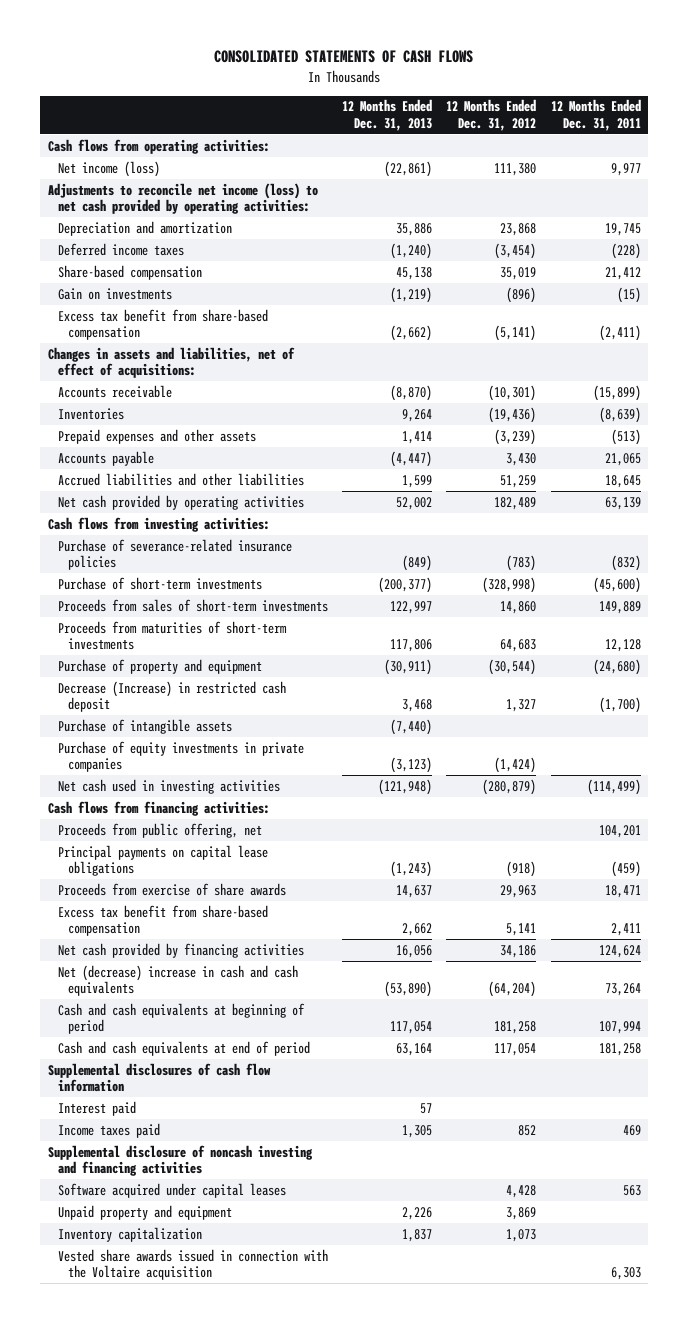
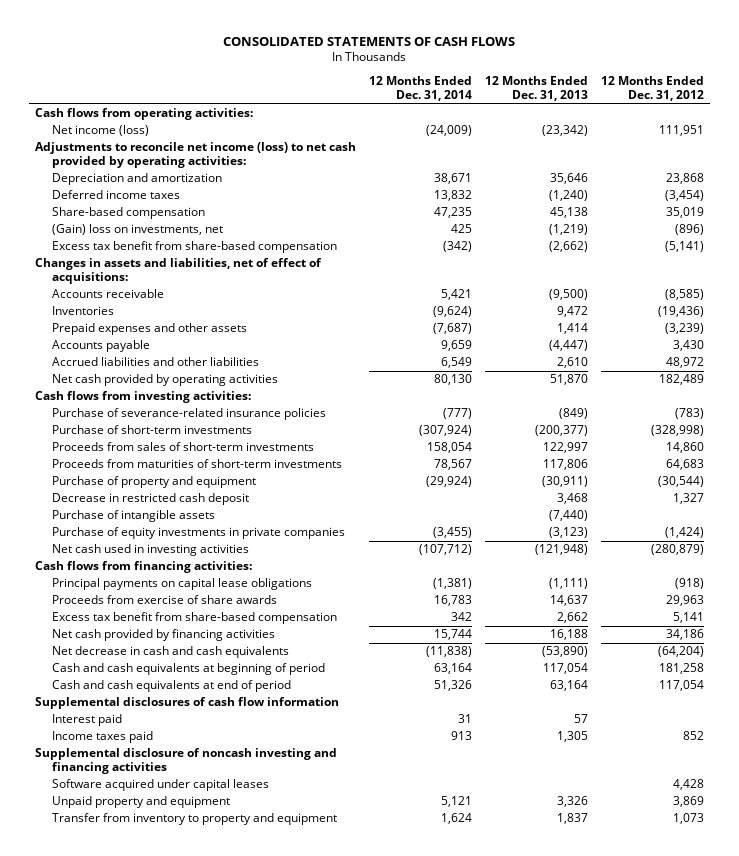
[550,99,641,131] 12 Months Ended Dec. 31, 2011 -> none
none -> [368,76,472,102] 12 Months Ended Dec. 31, 2014
[383,160,432,177] (22,861) -> [541,125,588,137] (23,342)
[494,162,537,176] 111,380 -> [658,125,704,137] 111,951
[395,222,432,236] 35,886 -> [549,173,588,185] 35,646
[57,287,172,300] Gain on investments -> [51,224,223,236] (Gain) loss on investments, net
[389,384,432,401] (8,870) -> [548,289,588,301] (9,500)
[488,384,537,401] (10,301) -> [664,289,704,301] (8,585)
[401,408,432,422] 9,264 -> [556,306,588,318] 9,472
[401,474,432,488] 1,599 -> [556,357,588,369] 2,610
[500,474,537,488] 51,259 -> [665,357,704,369] 48,972
[395,496,432,510] 52,002 -> [549,374,588,386] 51,870
[57,680,286,713] Decrease (Increase) in restricted cash deposit -> [51,493,249,506] Decrease in restricted cash deposit
[57,822,262,838] Proceeds from public offering, net -> none
[389,861,432,878] (1,243) -> [548,578,588,590] (1,111)
[395,944,432,958] 16,056 -> [549,629,588,641] 16,188
[57,964,298,997] Net (decrease) increase in cash and cash equivalents -> [51,646,289,659] Net decrease in cash and cash equivalents
[57,1248,328,1281] Vested share awards issued in connection with the Voltaire acquisition -> none
[401,1206,432,1220] 2,226 -> [556,796,588,808] 3,326
[57,1226,202,1242] Inventory capitalization -> [51,813,337,826] Transfer from inventory to property and equipment

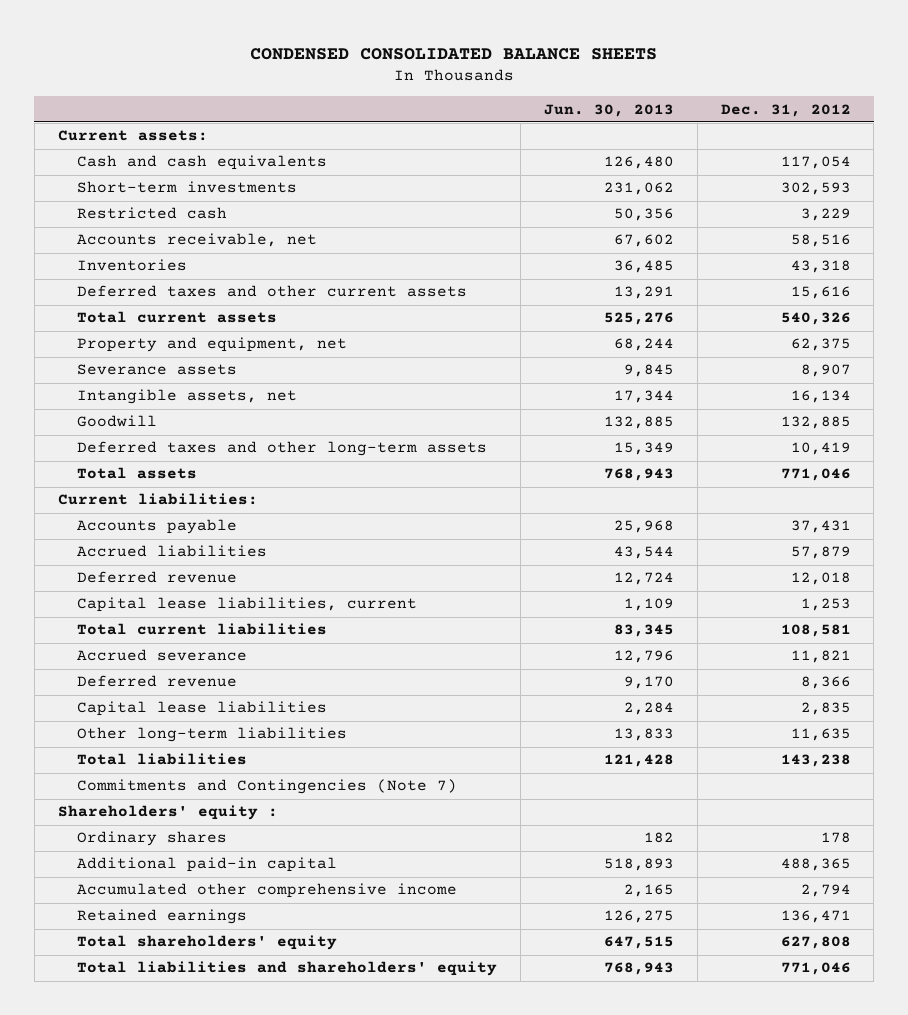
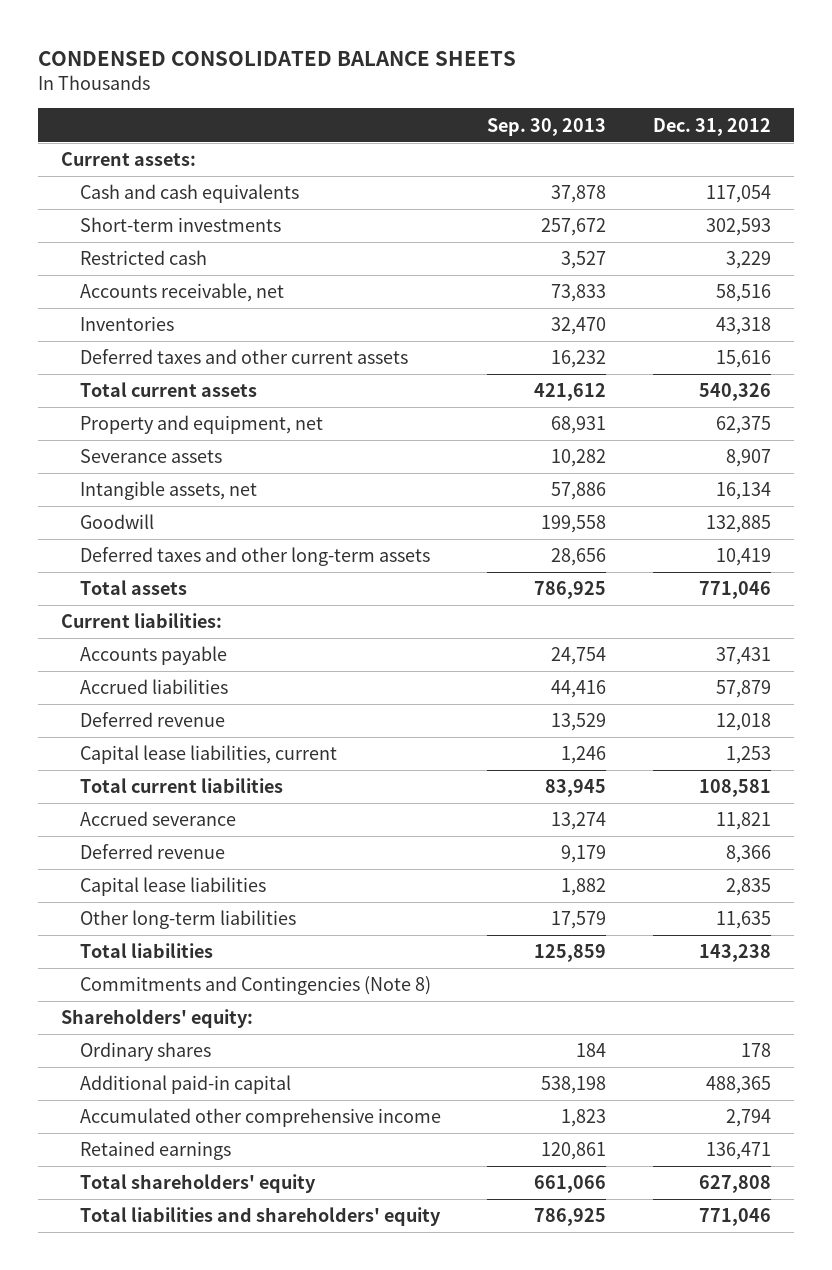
[543,103,674,117] Jun. 30, 2013 -> none
none -> [487,117,607,136] Sep. 30, 2013
[77,779,458,795] Commitments and Contingencies (Note 7) -> [79,976,431,996] Commitments and Contingencies (Note 8)
[57,805,278,821] Shareholders' equity : -> [61,1009,254,1029] Shareholders' equity:

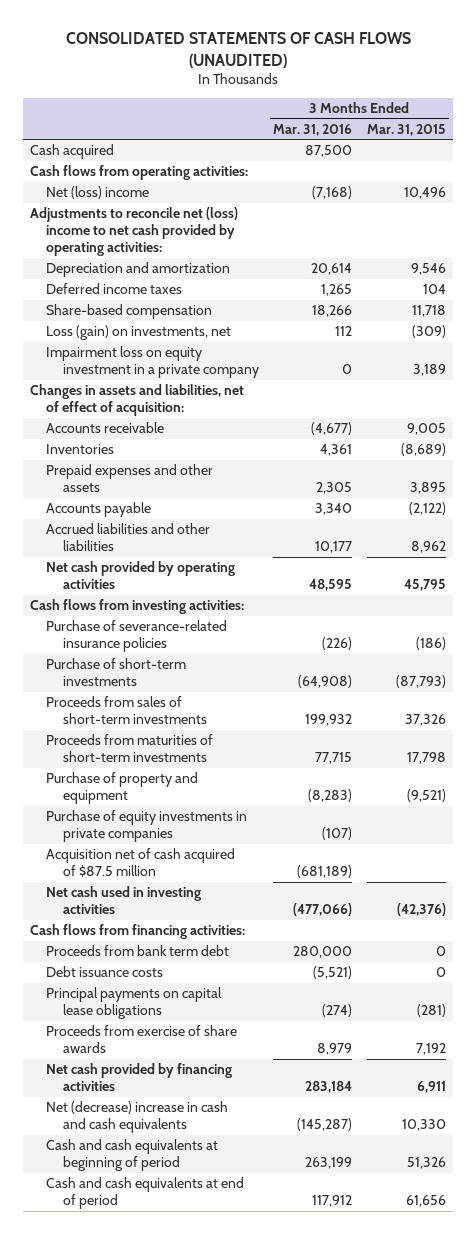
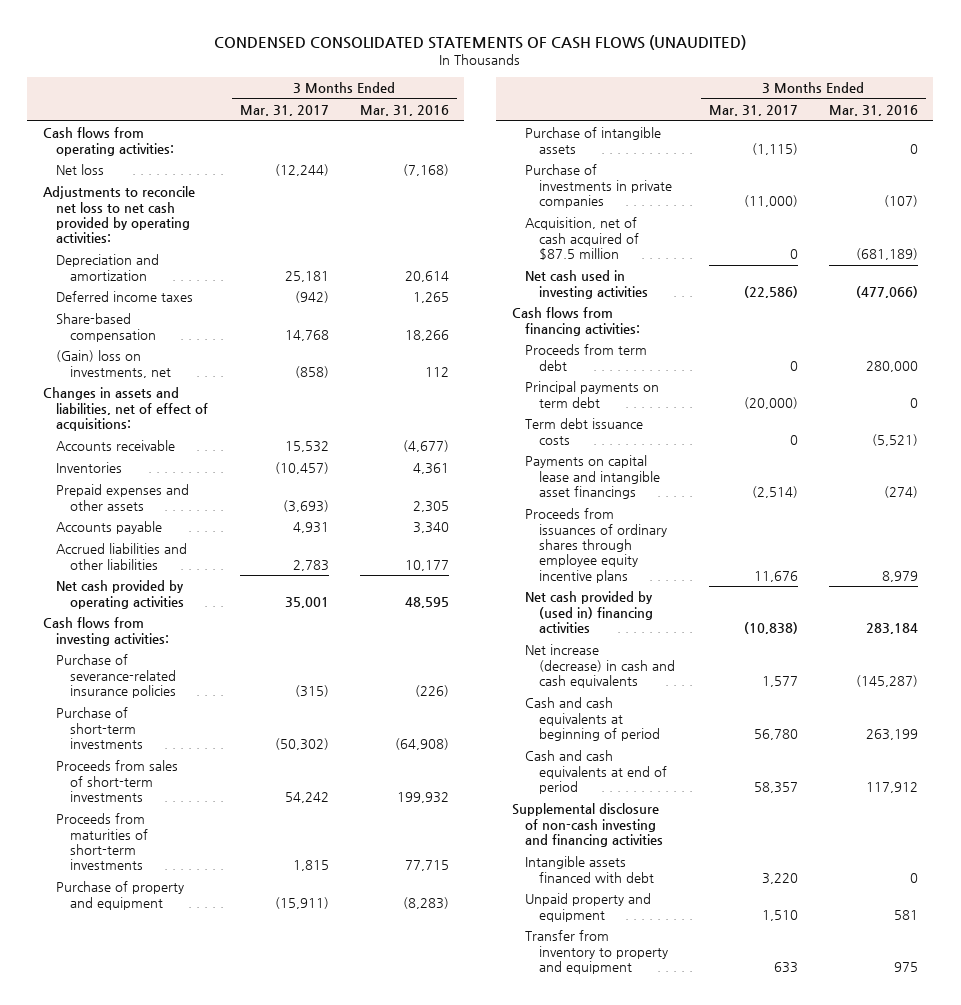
[65,32,411,68] CONSOLIDATED STATEMENTS OF CASH FLOWS (UNAUDITED) -> [214,34,747,50] CONDENSED CONSOLIDATED STATEMENTS OF CASH FLOWS (UNAUDITED)
[366,123,446,136] Mar. 31, 2015 -> none
none -> [239,105,329,117] Mar. 31, 2017
[29,144,114,160] Cash acquired -> none
[46,186,150,200] Net (loss) income -> [56,164,105,176] Net loss
[29,207,238,257] Adjustments to reconcile net (loss) income to net cash provided by operating activities: -> [42,186,195,244] Adjustments to reconcile net loss to net cash provided by operating activities:
[46,346,259,379] Impairment loss on equity investment in a private company -> none
[46,325,232,341] Loss (gain) on investments, net -> [56,350,171,378] (Gain) loss on investments, net
[29,384,244,417] Changes in assets and liabilities, net of effect of acquisition: -> [42,387,209,432] Changes in assets and liabilities, net of effect of acquisitions:
none -> [525,127,662,154] Purchase of intangible assets
[46,810,248,843] Purchase of equity investments in private companies -> [525,164,672,209] Purchase of investments in private companies
[46,848,236,878] Acquisition net of cash acquired of $87.5 million -> [525,217,639,261] Acquisition, net of cash acquired of $87.5 million
[46,945,230,957] Proceeds from bank term debt -> [525,344,648,371] Proceeds from term debt
none -> [525,381,660,408] Principal payments on term debt
[46,966,164,978] Debt issuance costs -> [525,418,644,445] Term debt issuance costs
[46,987,223,1020] Principal payments on capital lease obligations -> [525,455,660,500] Payments on capital lease and intangible asset financings
[46,1025,238,1054] Proceeds from exercise of share awards -> [525,508,667,583] Proceeds from issuances of ordinary shares through employee equity incentive plans
[46,1063,233,1092] Net cash provided by financing activities -> [525,591,654,634] Net cash provided by (used in) financing activities
[46,1101,229,1134] Net (decrease) increase in cash and cash equivalents -> [525,644,675,689] Net increase (decrease) in cash and cash equivalents
none -> [511,803,664,848] Supplemental disclosure of non-cash investing and financing activities
none -> [525,856,654,883] Intangible assets financed with debt
none -> [525,893,652,922] Unpaid property and equipment
none -> [525,930,668,975] Transfer from inventory to property and equipment

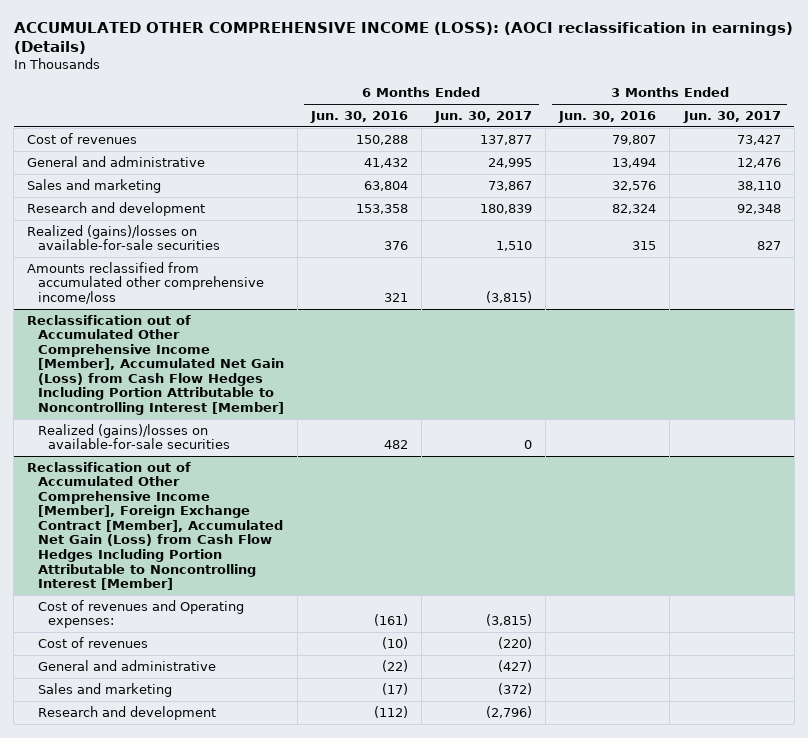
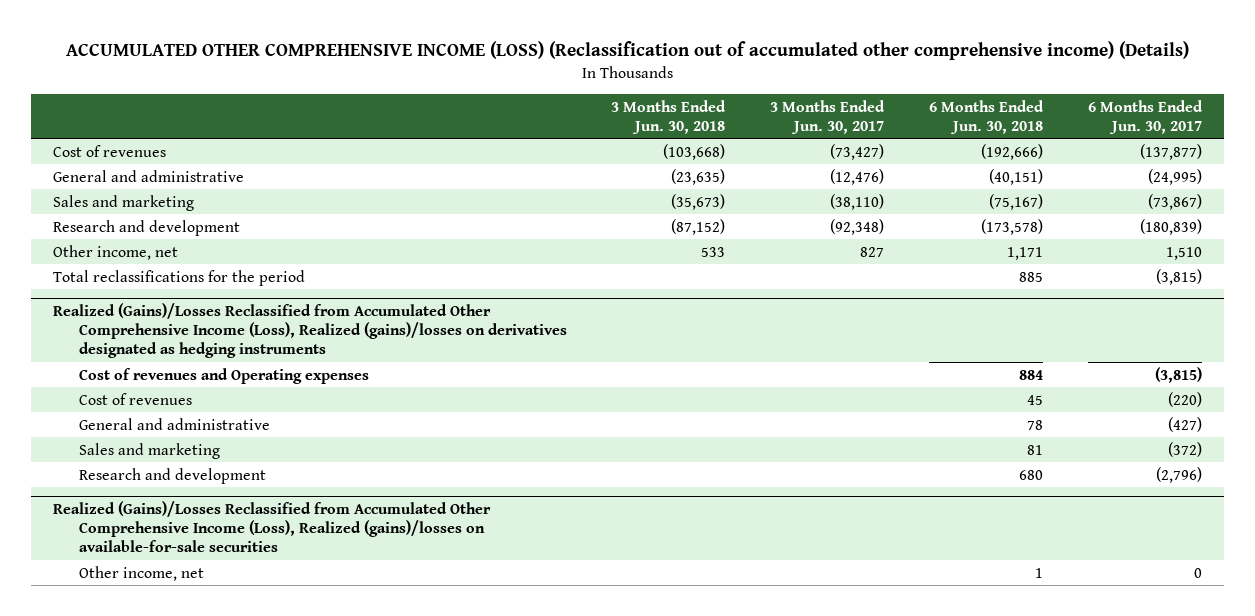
[13,21,793,55] ACCUMULATED OTHER COMPREHENSIVE INCOME (LOSS): (AOCI reclassification in earnings) (Details) -> [65,40,1189,60] ACCUMULATED OTHER COMPREHENSIVE INCOME (LOSS) (Reclassification out of accumulated other comprehensive income) (Details)
[309,110,408,123] Jun. 30, 2016 -> none
[558,110,657,123] Jun. 30, 2016 -> none
none -> [611,99,727,134] 3 Months Ended Jun. 30, 2018
none -> [929,99,1045,134] 6 Months Ended Jun. 30, 2018
[27,314,284,415] Reclassification out of Accumulated Other Comprehensive Income [Member], Accumulated Net Gain (Loss) from Cash Flow Hedges Including Portion Attributable to Noncontrolling Interest [Member] -> none
[37,423,230,450] Realized (gains)/losses on available-for-sale securities -> none
[27,461,283,591] Reclassification out of Accumulated Other Comprehensive Income [Member], Foreign Exchange Contract [Member], Accumulated Net Gain (Loss) from Cash Flow Hedges Including Portion Attributable to Noncontrolling Interest [Member] -> none
[480,134,533,145] 137,877 -> [1139,143,1202,160] (137,877)
[736,134,781,145] 73,427 -> [830,143,885,160] (73,427)
[488,157,533,168] 24,995 -> [1147,168,1202,185] (24,995)
[736,157,781,168] 12,476 -> [830,168,885,185] (12,476)
[488,180,533,191] 73,867 -> [1147,193,1202,210] (73,867)
[736,180,781,191] 38,110 -> [830,193,885,210] (38,110)
[480,203,533,214] 180,839 -> [1139,218,1202,235] (180,839)
[736,203,781,214] 92,348 -> [830,218,885,235] (92,348)
[27,224,220,251] Realized (gains)/losses on available-for-sale securities -> [53,244,179,260] Other income, net
[27,261,264,304] Amounts reclassified from accumulated other comprehensive income/loss -> [53,269,306,286] Total reclassifications for the period
none -> [53,303,567,358] Realized (Gains)/Losses Reclassified from Accumulated Other Comprehensive Income (Loss), Realized (gains)/losses on derivatives designated as hedging instruments
[37,599,244,629] Cost of revenues and Operating expenses: -> [78,367,369,384] Cost of revenues and Operating expenses
none -> [53,501,492,552] Realized (Gains)/Losses Reclassified from Accumulated Other Comprehensive Income (Loss), Realized (gains)/losses on available-for-sale securities
none -> [78,565,204,581] Other income, net

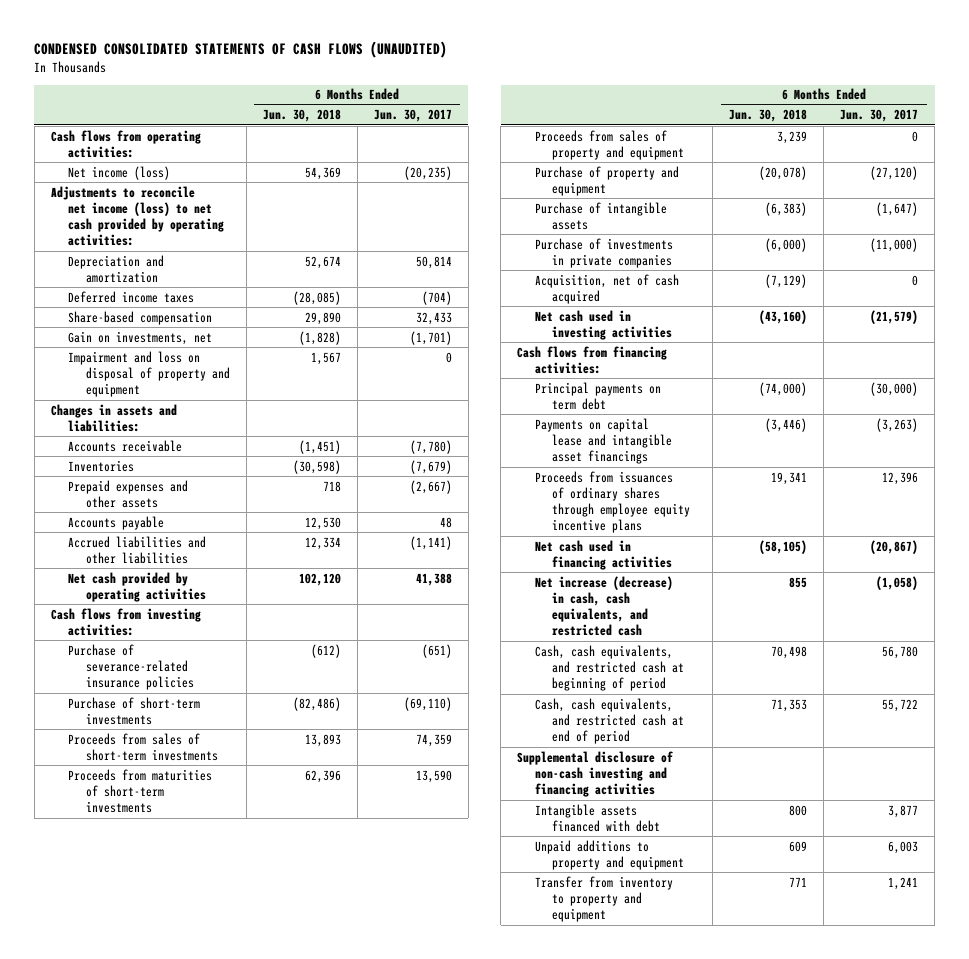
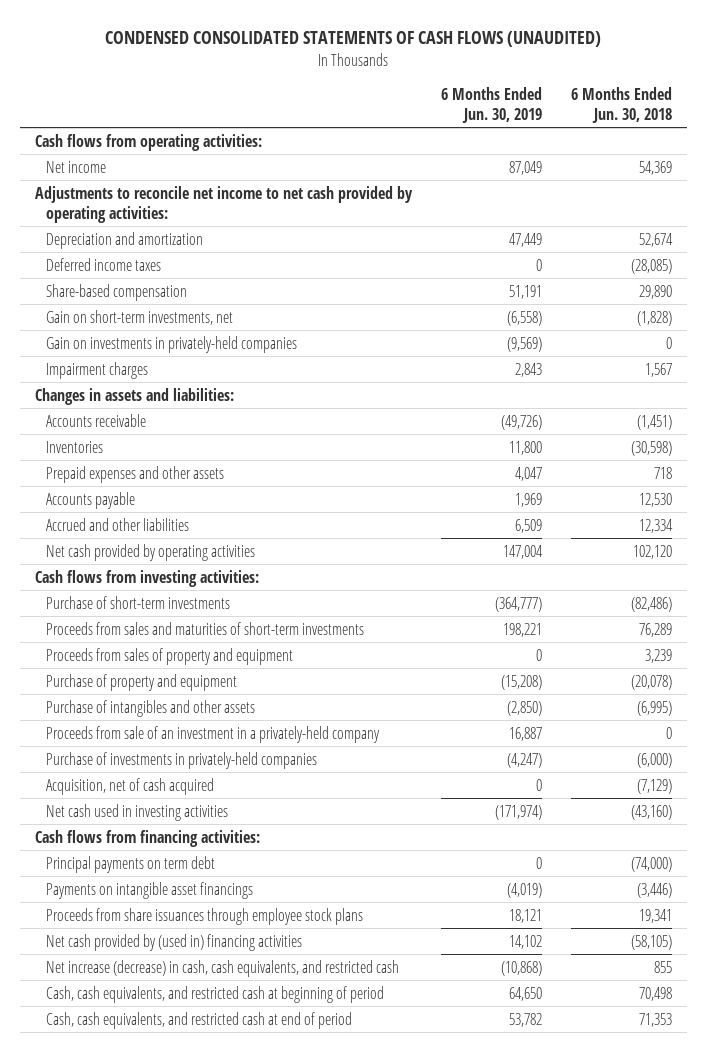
[373,109,452,123] Jun. 30, 2017 -> none
none -> [440,87,542,124] 6 Months Ended Jun. 30, 2019
[68,165,171,180] Net income (loss) -> [45,160,106,173] Net income
[50,185,225,247] Adjustments to reconcile net income (loss) to net cash provided by operating activities: -> [34,185,413,223] Adjustments to reconcile net income to net cash provided by operating activities:
[68,330,213,345] Gain on investments, net -> [45,309,233,325] Gain on short-term investments, net
none -> [45,335,297,353] Gain on investments in privately-held companies
[68,350,230,398] Impairment and loss on disposal of property and equipment -> [45,361,148,379] Impairment charges
[68,535,207,564] Accrued liabilities and other liabilities -> [45,517,189,531] Accrued and other liabilities
[68,643,194,691] Purchase of severance-related insurance policies -> none
[68,768,213,814] Proceeds from maturities of short-term investments -> none
[68,732,218,761] Proceeds from sales of short-term investments -> [45,621,364,635] Proceeds from sales and maturities of short-term investments
[304,733,341,747] 13,893 -> [639,622,673,637] 76,289
[534,201,667,230] Purchase of intangible assets -> [45,699,255,717] Purchase of intangibles and other assets
[765,201,808,216] (6,383) -> [637,700,673,716] (6,995)
none -> [45,725,380,743] Proceeds from sale of an investment in a privately-held company
[534,237,673,268] Purchase of investments in private companies -> [45,751,317,769] Purchase of investments in privately-held companies
[534,417,672,465] Payments on capital lease and intangible asset financings -> [45,881,253,899] Payments on intangible asset financings
[534,470,690,534] Proceeds from issuances of ordinary shares through employee equity incentive plans -> [45,907,363,925] Proceeds from share issuances through employee stock plans
[534,539,672,570] Net cash used in financing activities -> [45,933,302,951] Net cash provided by (used in) financing activities
[517,750,674,798] Supplemental disclosure of non-cash investing and financing activities -> none
[534,803,660,832] Intangible assets financed with debt -> none
[534,839,684,870] Unpaid additions to property and equipment -> none
[534,875,673,923] Transfer from inventory to property and equipment -> none

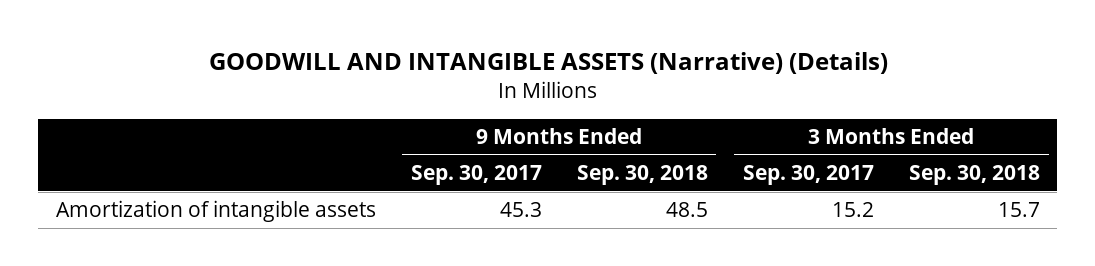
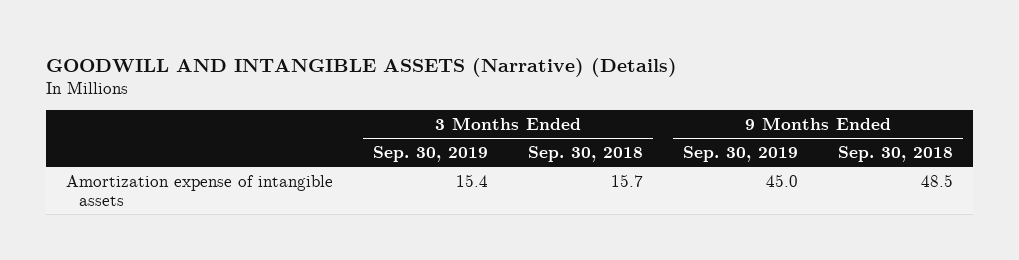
[410,165,542,186] Sep. 30, 2017 -> none
[742,165,874,186] Sep. 30, 2017 -> none
none -> [373,145,489,162] Sep. 30, 2019
none -> [683,145,799,162] Sep. 30, 2019
[55,200,376,223] Amortization of intangible assets -> [66,174,334,207] Amortization expense of intangible assets

